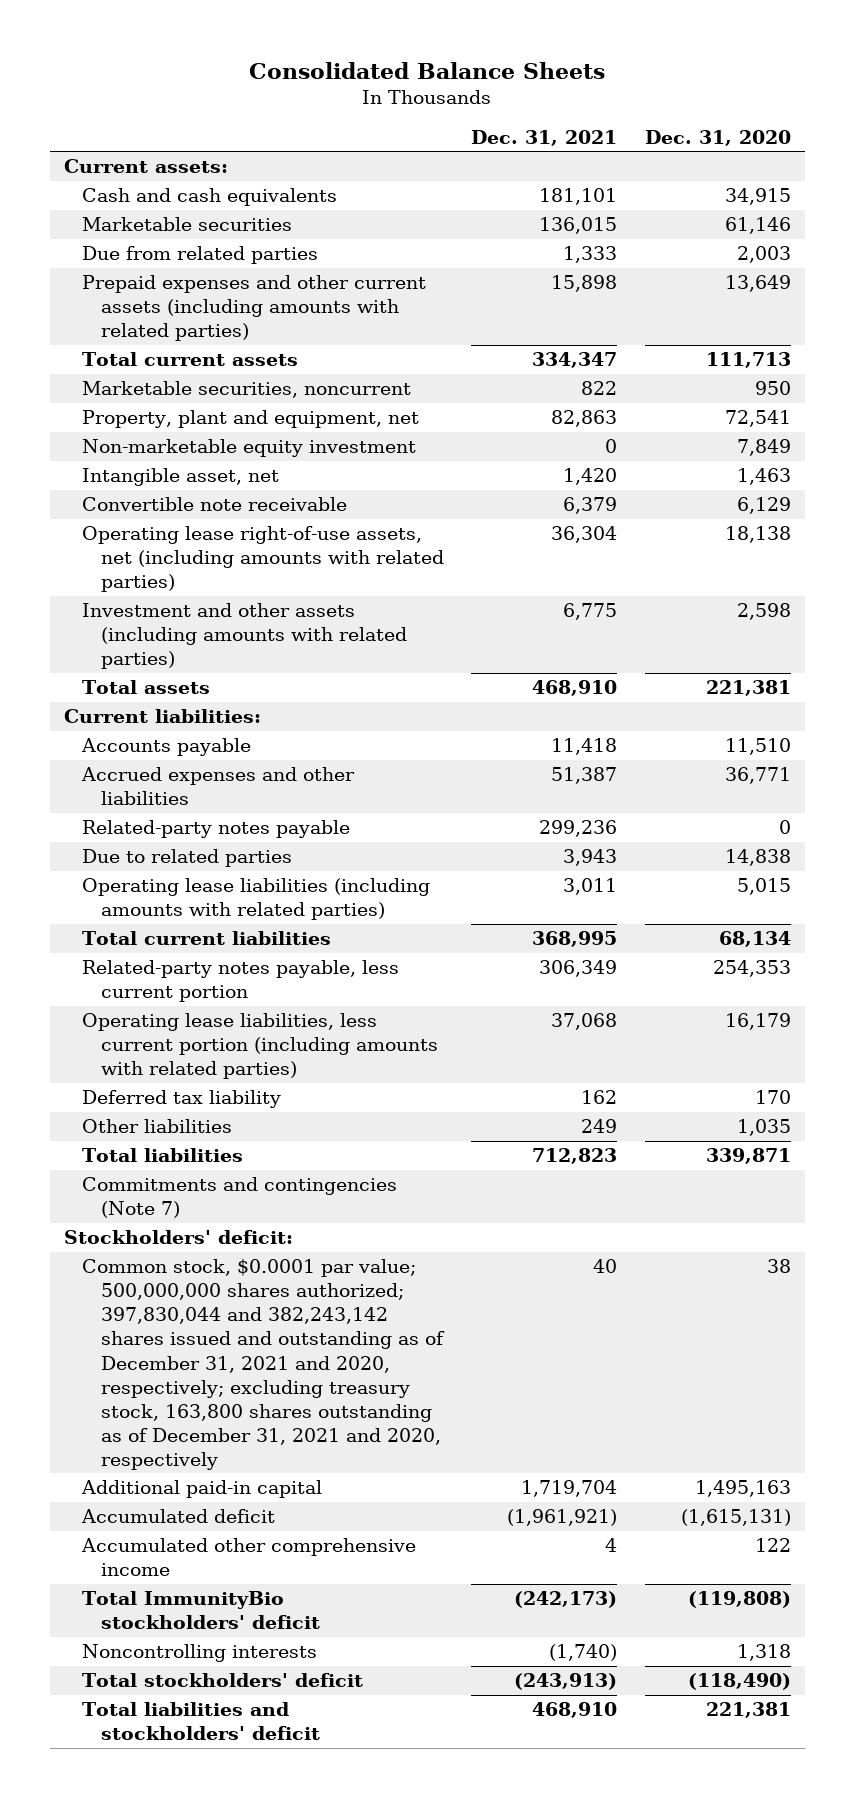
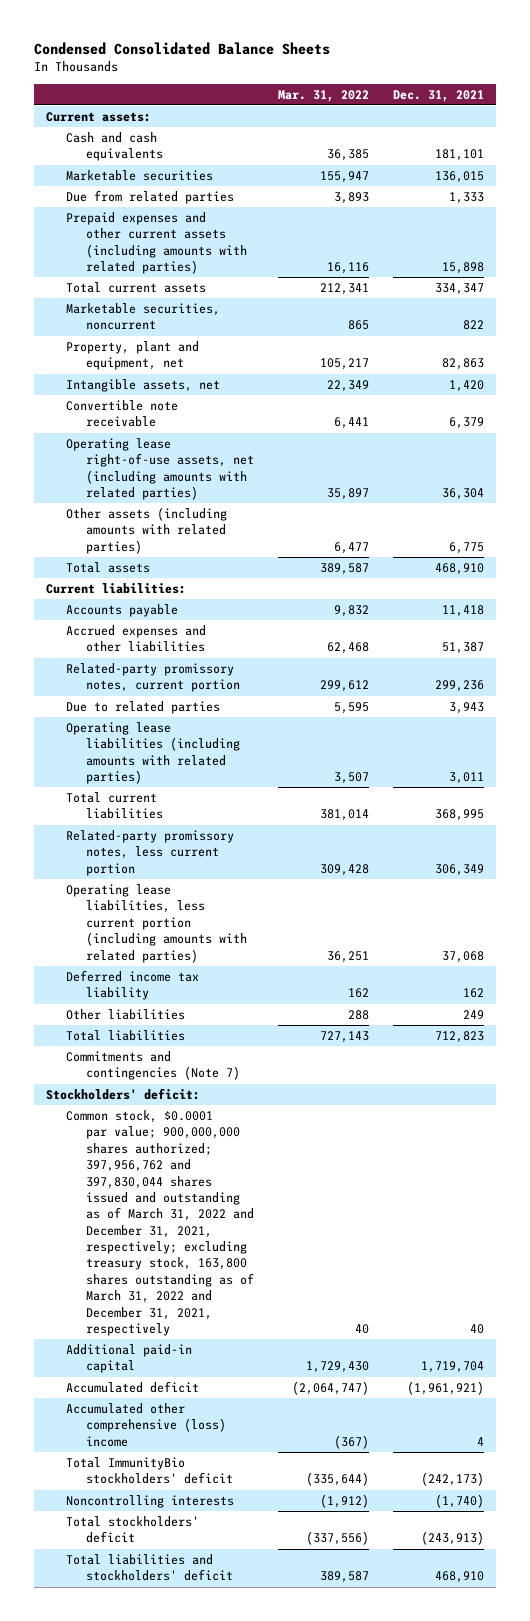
[249,61,606,79] Consolidated Balance Sheets -> [34,41,331,55] Condensed Consolidated Balance Sheets
[645,129,792,146] Dec. 31, 2020 -> none
none -> [278,89,370,102] Mar. 31, 2022
[82,439,417,458] Non-marketable equity investment -> none
[82,468,280,487] Intangible asset, net -> [66,379,221,393] Intangible assets, net
[82,603,407,670] Investment and other assets (including amounts with related parties) -> [66,507,228,554] Other assets (including amounts with related parties)
[82,820,351,839] Related-party notes payable -> [66,663,241,693] Related-party promissory notes, current portion
[82,960,400,1003] Related-party notes payable, less current portion -> [66,830,235,876] Related-party promissory notes, less current portion
[82,1090,282,1109] Deferred tax liability -> [66,970,200,1001] Deferred income tax liability
[82,1259,445,1470] Common stock, $0.0001 par value; 500,000,000 shares authorized; 397,830,044 and 382,243,142 shares issued and outstanding as of December 31, 2021 and 2020, respectively; excluding treasury stock, 163,800 shares outstanding as of December 31, 2021 and 2020, respectively -> [66,1110,255,1336] Common stock, $0.0001 par value; 900,000,000 shares authorized; 397,956,762 and 397,830,044 shares issued and outstanding as of March 31, 2022 and December 31, 2021, respectively; excluding treasury stock, 163,800 shares outstanding as of March 31, 2022 and December 31, 2021, respectively
[81,1538,417,1577] Accumulated other comprehensive income -> [66,1403,227,1447] Accumulated other comprehensive (loss) income

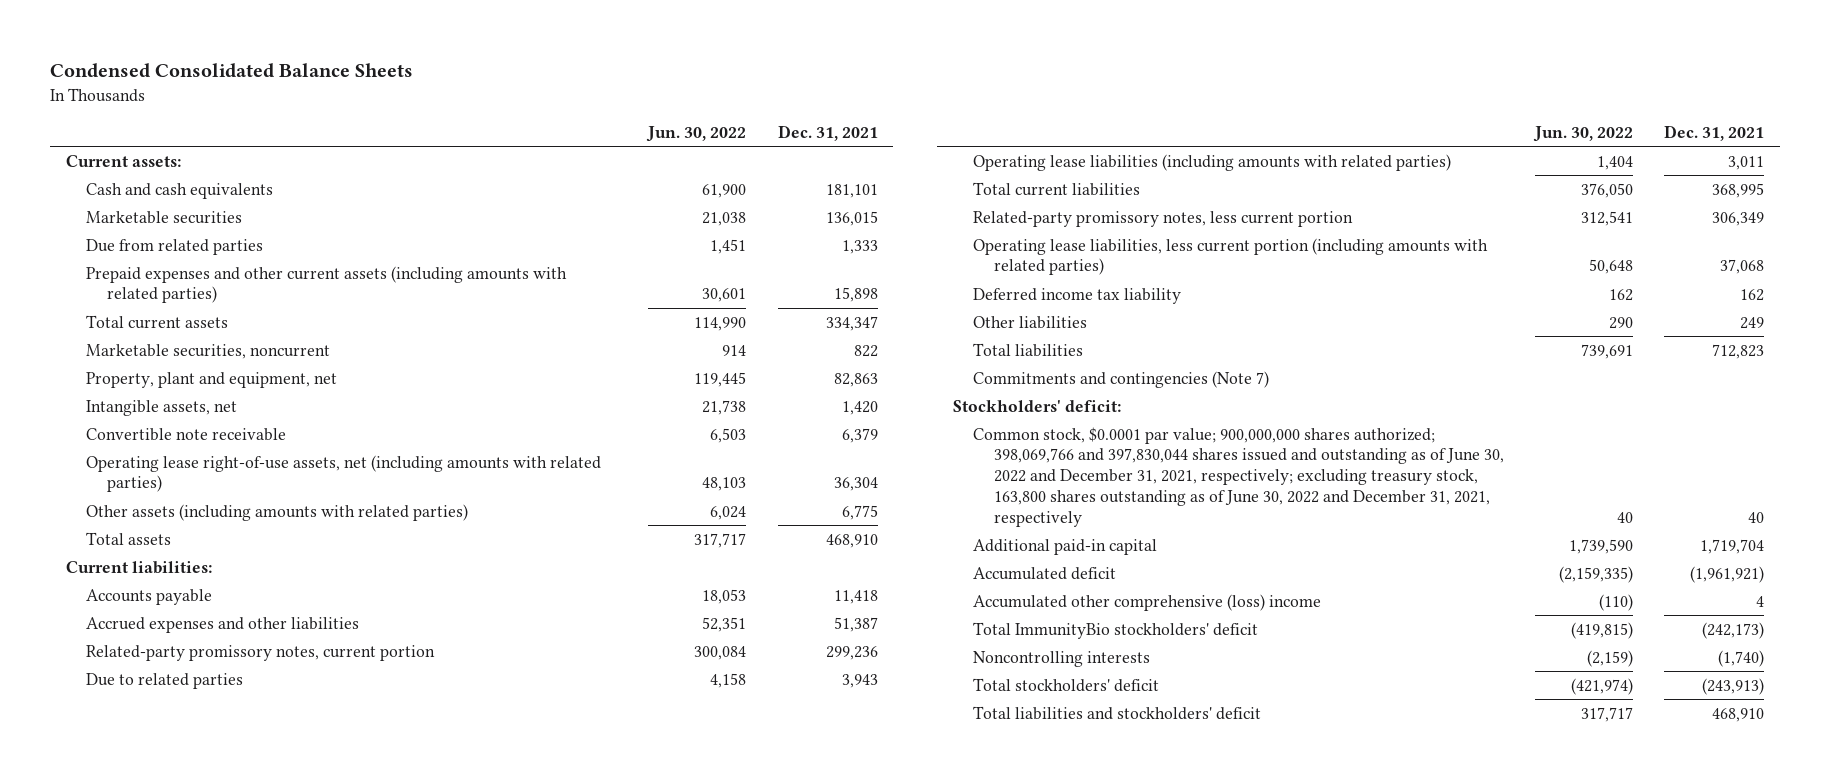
[278,89,370,102] Mar. 31, 2022 -> none
none -> [646,126,747,143] Jun. 30, 2022
[66,1110,255,1336] Common stock, $0.0001 par value; 900,000,000 shares authorized; 397,956,762 and 397,830,044 shares issued and outstanding as of March 31, 2022 and December 31, 2021, respectively; excluding treasury stock, 163,800 shares outstanding as of March 31, 2022 and December 31, 2021, respectively -> [973,426,1504,527] Common stock, $0.0001 par value; 900,000,000 shares authorized; 398,069,766 and 397,830,044 shares issued and outstanding as of June 30, 2022 and December 31, 2021, respectively; excluding treasury stock, 163,800 shares outstanding as of June 30, 2022 and December 31, 2021, respectively

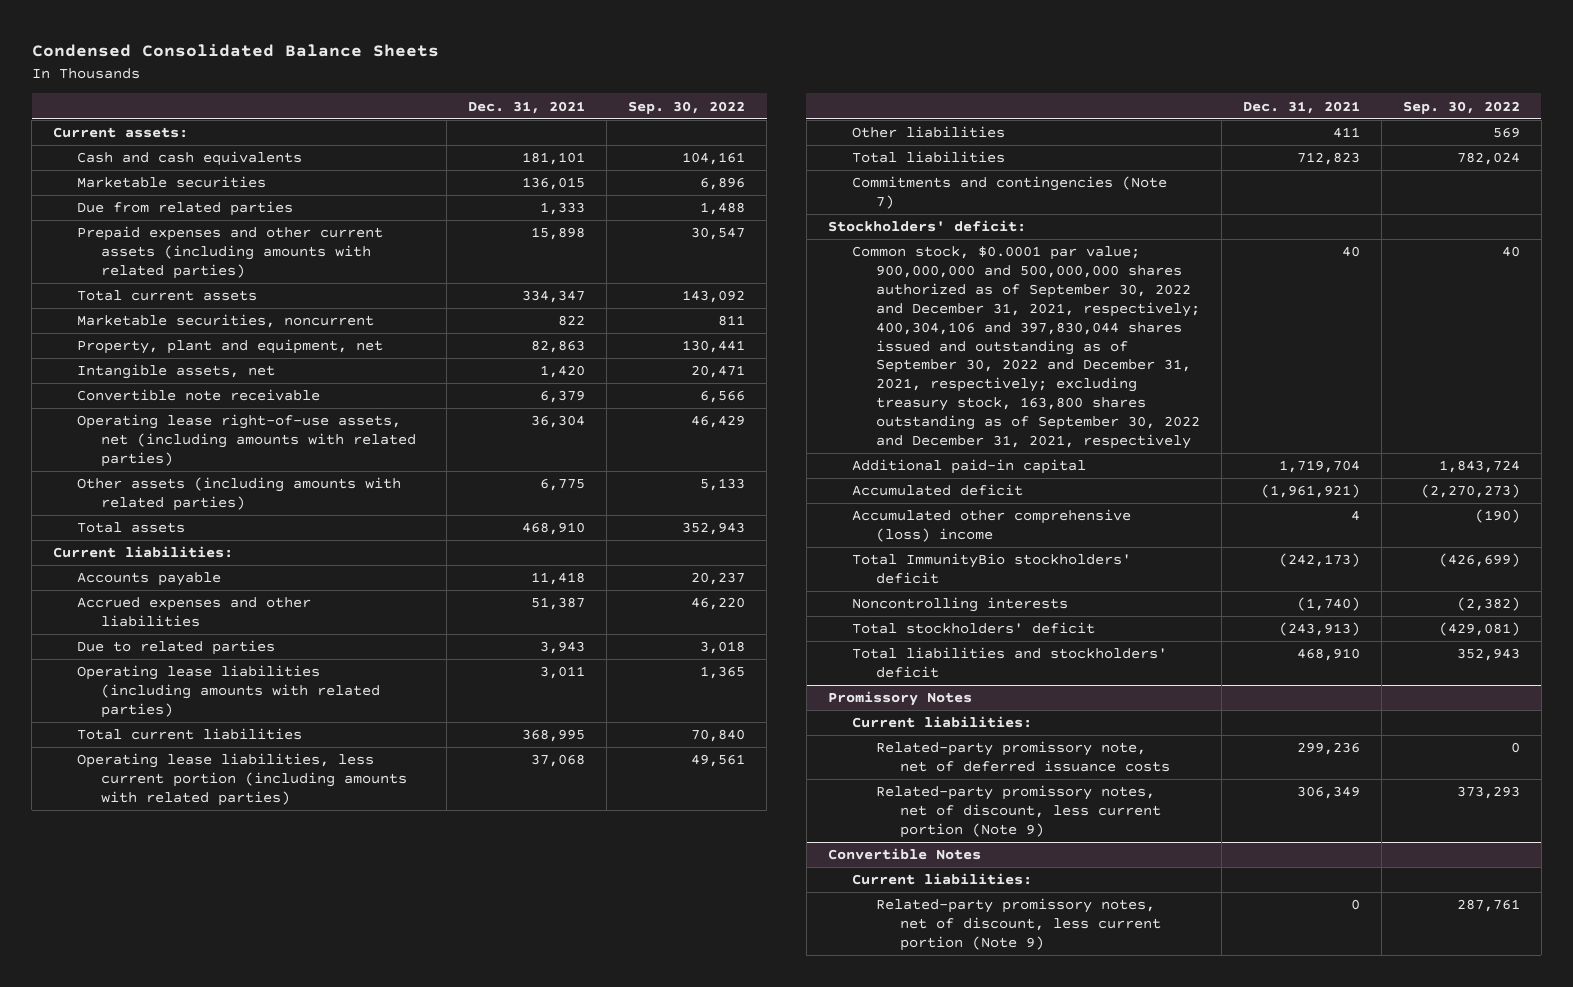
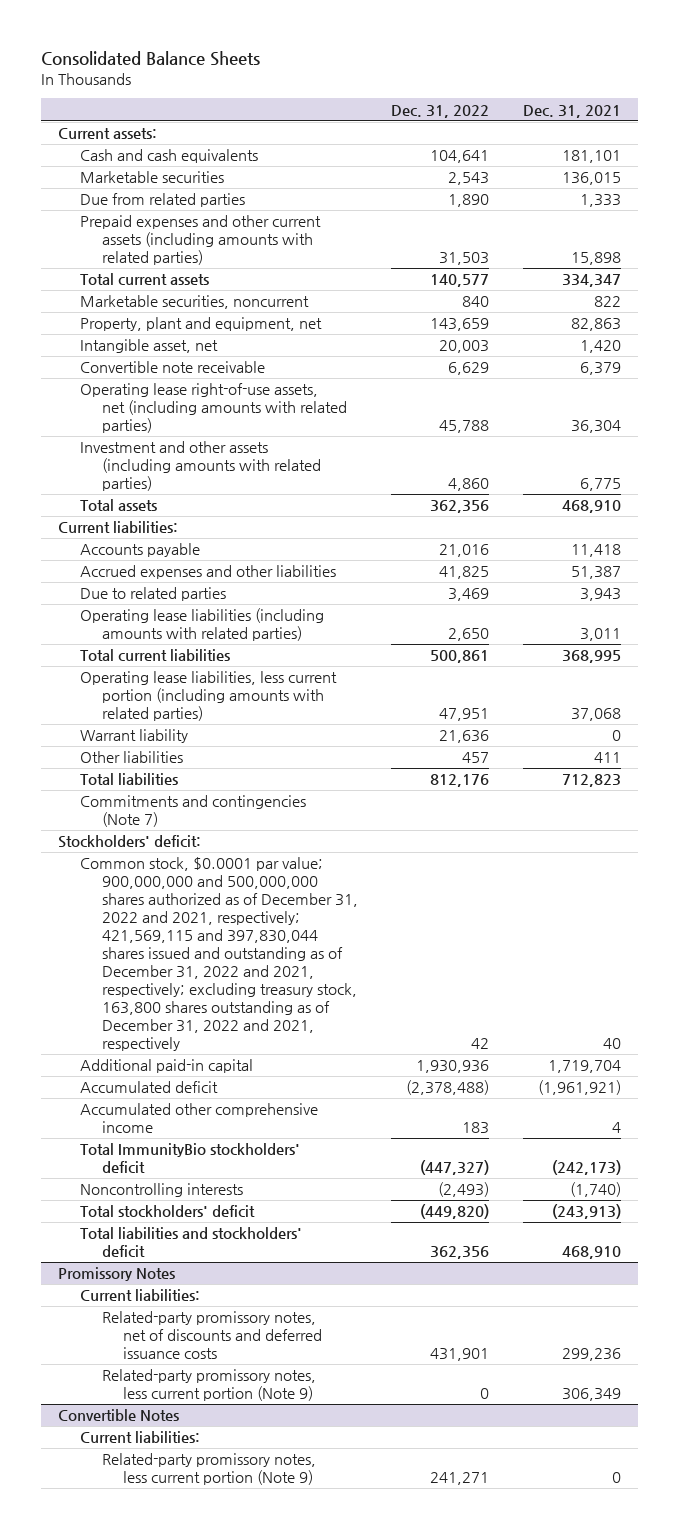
[31,44,439,58] Condensed Consolidated Balance Sheets -> [40,50,260,66] Consolidated Balance Sheets
[628,100,746,114] Sep. 30, 2022 -> none
none -> [391,104,490,118] Dec. 31, 2022
[77,364,276,380] Intangible assets, net -> [79,339,218,354] Intangible asset, net
[77,477,402,512] Other assets (including amounts with related parties) -> [79,441,321,492] Investment and other assets (including amounts with related parties)
none -> [79,729,188,744] Warrant liability
[851,246,1200,449] Common stock, $0.0001 par value; 900,000,000 and 500,000,000 shares authorized as of September 30, 2022 and December 31, 2021, respectively; 400,304,106 and 397,830,044 shares issued and outstanding as of September 30, 2022 and December 31, 2021, respectively; excluding treasury stock, 163,800 shares outstanding as of September 30, 2022 and December 31, 2021, respectively -> [79,857,358,1052] Common stock, $0.0001 par value; 900,000,000 and 500,000,000 shares authorized as of December 31, 2022 and 2021, respectively; 421,569,115 and 397,830,044 shares issued and outstanding as of December 31, 2022 and 2021, respectively; excluding treasury stock, 163,800 shares outstanding as of December 31, 2022 and 2021, respectively
[851,509,1131,543] Accumulated other comprehensive (loss) income -> [79,1103,318,1134] Accumulated other comprehensive income
[875,741,1170,773] Related-party promissory note, net of deferred issuance costs -> [101,1311,323,1360] Related-party promissory notes, net of discounts and deferred issuance costs
[875,785,1161,839] Related-party promissory notes, net of discount, less current portion (Note 9) -> [101,1369,316,1402] Related-party promissory notes, less current portion (Note 9)
[875,898,1161,952] Related-party promissory notes, net of discount, less current portion (Note 9) -> [101,1453,316,1486] Related-party promissory notes, less current portion (Note 9)

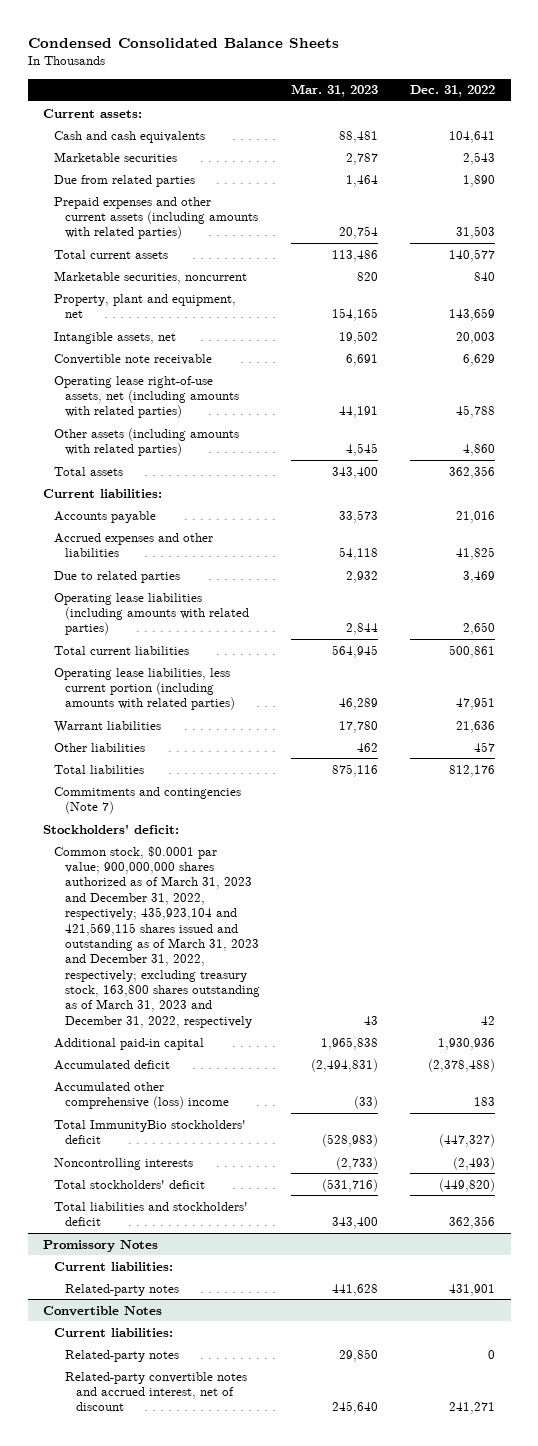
[40,50,260,66] Consolidated Balance Sheets -> [27,37,339,48] Condensed Consolidated Balance Sheets
[523,104,622,118] Dec. 31, 2021 -> none
none -> [291,84,379,98] Mar. 31, 2023
[79,339,218,354] Intangible asset, net -> [54,331,177,344] Intangible assets, net
[79,441,321,492] Investment and other assets (including amounts with related parties) -> [54,427,240,457] Other assets (including amounts with related parties)
[79,729,188,744] Warrant liability -> [54,720,162,733] Warrant liabilities
[79,857,358,1052] Common stock, $0.0001 par value; 900,000,000 and 500,000,000 shares authorized as of December 31, 2022 and 2021, respectively; 421,569,115 and 397,830,044 shares issued and outstanding as of December 31, 2022 and 2021, respectively; excluding treasury stock, 163,800 shares outstanding as of December 31, 2022 and 2021, respectively -> [54,845,260,1028] Common stock, $0.0001 par value; 900,000,000 shares authorized as of March 31, 2023 and December 31, 2022, respectively; 435,923,104 and 421,569,115 shares issued and outstanding as of March 31, 2023 and December 31, 2022, respectively; excluding treasury stock, 163,800 shares outstanding as of March 31, 2023 and December 31, 2022, respectively
[79,1103,318,1134] Accumulated other comprehensive income -> [54,1081,229,1110] Accumulated other comprehensive (loss) income
[101,1369,316,1402] Related-party promissory notes, less current portion (Note 9) -> none
[101,1311,323,1360] Related-party promissory notes, net of discounts and deferred issuance costs -> [64,1283,179,1296] Related-party notes
none -> [64,1349,179,1362] Related-party notes
[101,1453,316,1486] Related-party promissory notes, less current portion (Note 9) -> [64,1371,247,1412] Related-party convertible notes and accrued interest, net of discount

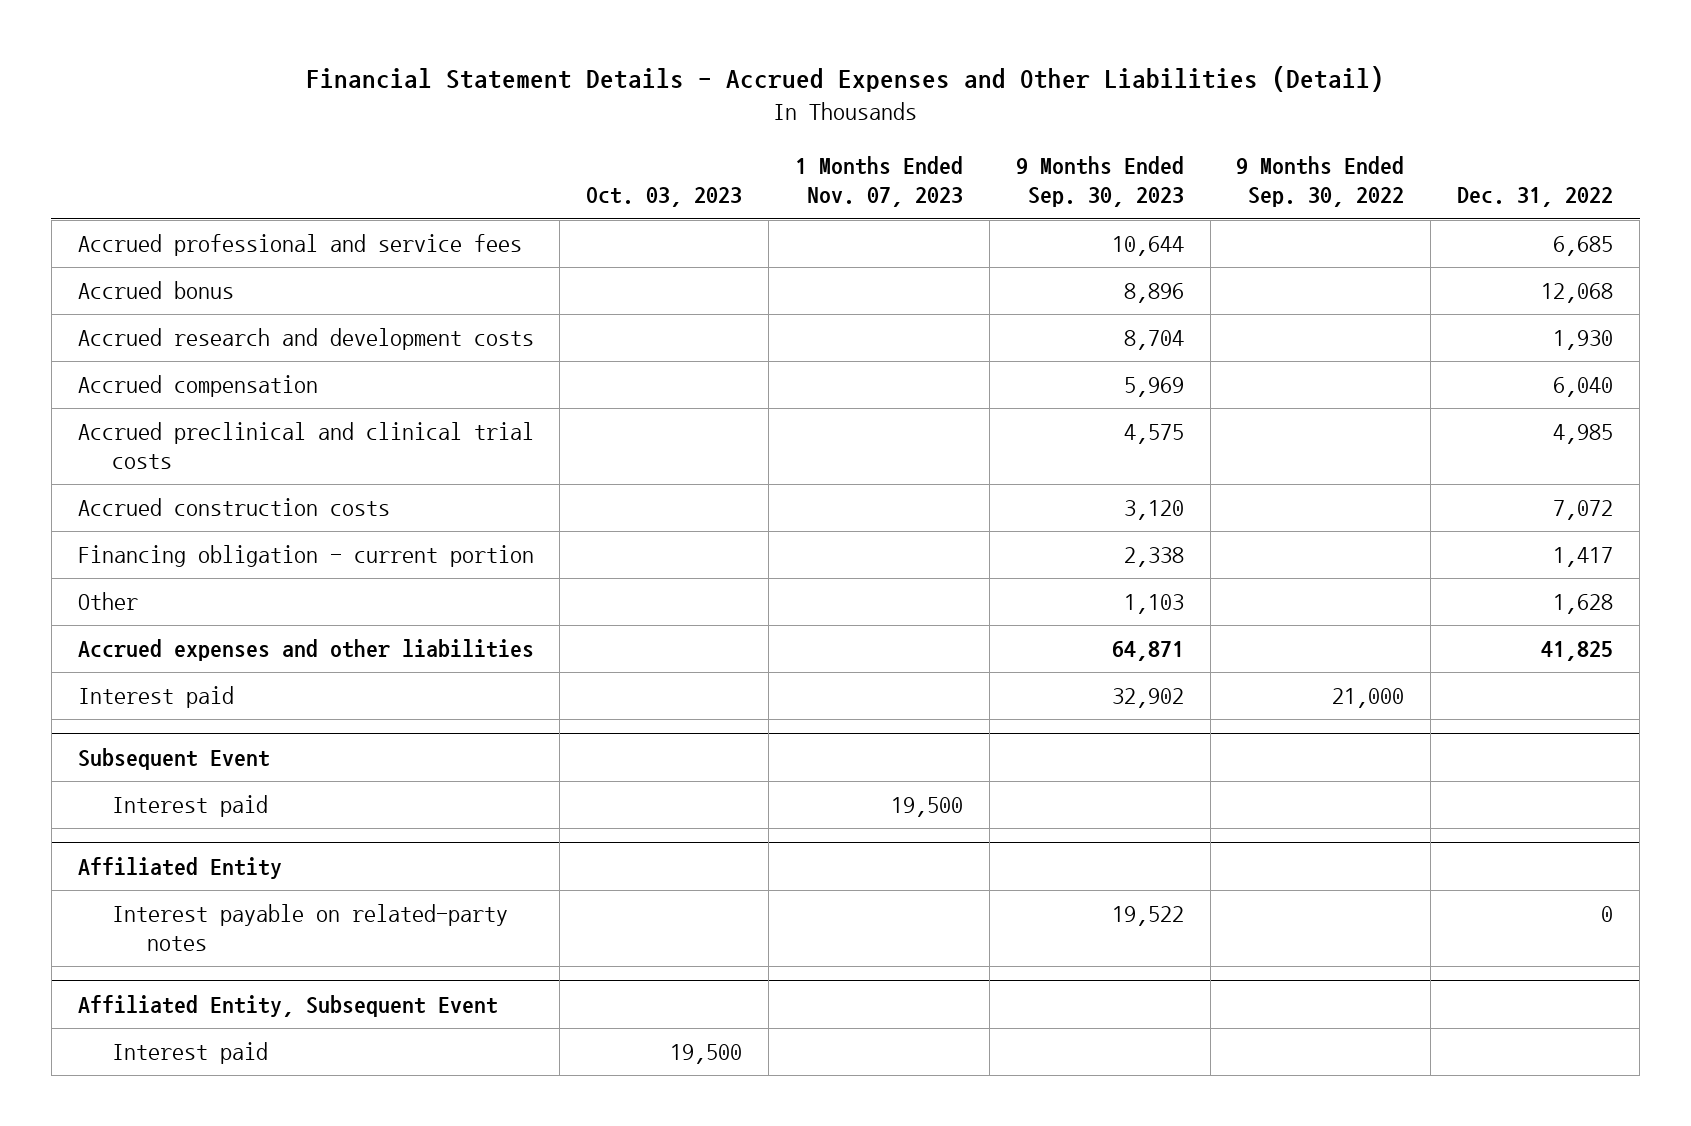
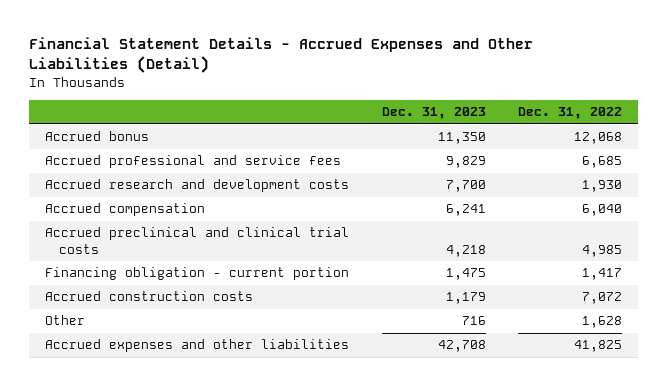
[586,187,743,208] Oct. 03, 2023 -> none
[795,156,964,208] 1 Months Ended Nov. 07, 2023 -> none
[1015,156,1184,208] 9 Months Ended Sep. 30, 2023 -> none
[1236,156,1405,208] 9 Months Ended Sep. 30, 2022 -> none
none -> [381,107,486,120] Dec. 31, 2023
[77,234,522,257] Accrued professional and service fees -> [45,155,342,169] Accrued professional and service fees
[77,498,390,517] Accrued construction costs -> [45,291,254,302] Accrued construction costs
[77,686,234,709] Interest paid -> none
[77,747,270,770] Subsequent Event -> none
[112,795,269,818] Interest paid -> none
[77,856,282,879] Affiliated Entity -> none
[112,904,509,952] Interest payable on related-party notes -> none
[77,994,498,1017] Affiliated Entity, Subsequent Event -> none
[112,1042,269,1065] Interest paid -> none

